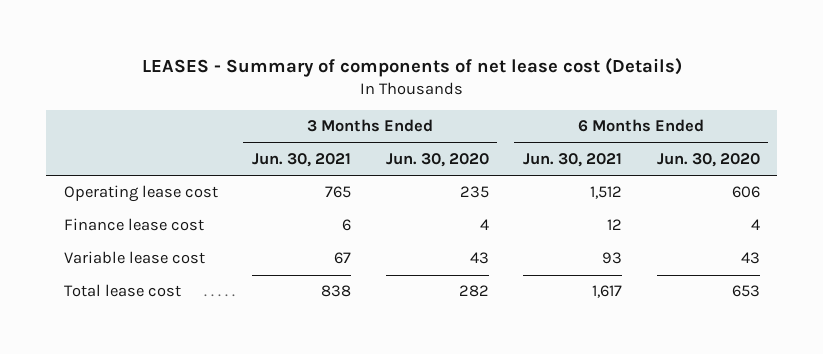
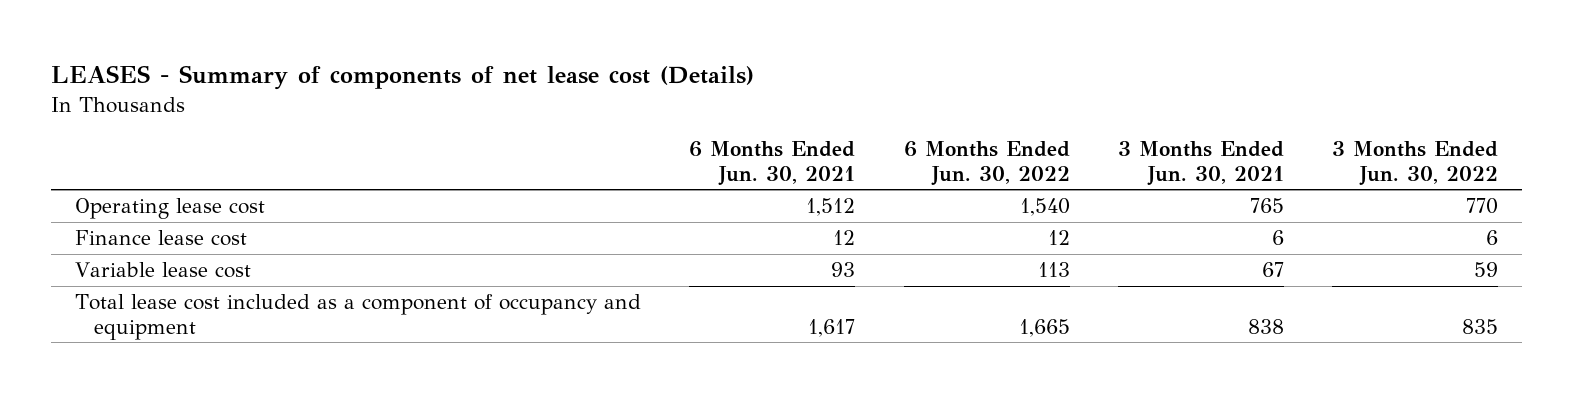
[385,152,489,167] Jun. 30, 2020 -> none
[656,152,760,167] Jun. 30, 2020 -> none
none -> [903,141,1070,186] 6 Months Ended Jun. 30, 2022
none -> [1332,141,1499,186] 3 Months Ended Jun. 30, 2022
[63,284,181,298] Total lease cost -> [74,294,641,340] Total lease cost included as a component of occupancy and equipment

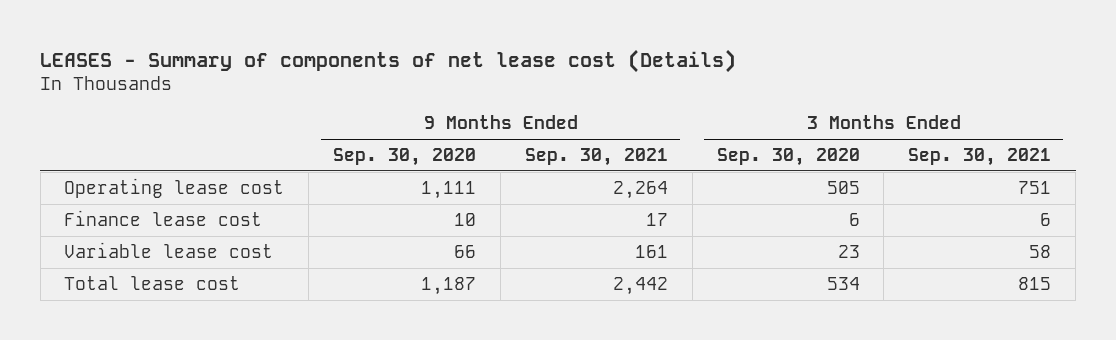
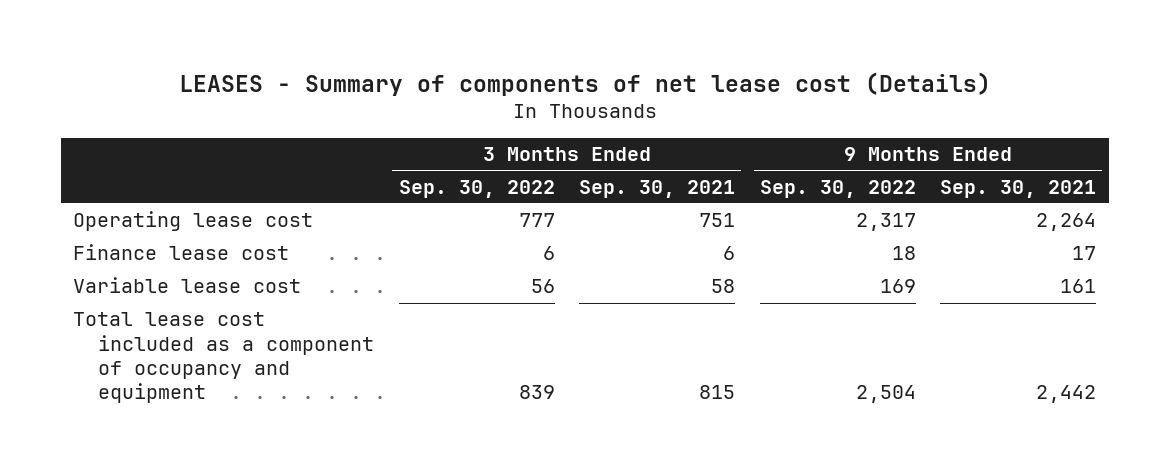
[333,148,477,167] Sep. 30, 2020 -> none
[716,148,860,167] Sep. 30, 2020 -> none
none -> [398,179,555,198] Sep. 30, 2022
none -> [759,179,916,198] Sep. 30, 2022
[64,275,241,290] Total lease cost -> [73,312,375,404] Total lease cost included as a component of occupancy and equipment

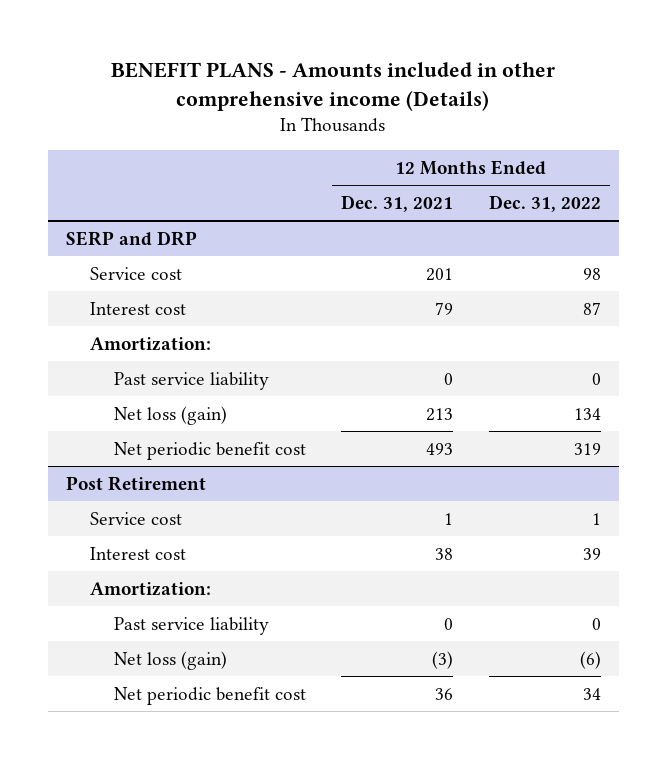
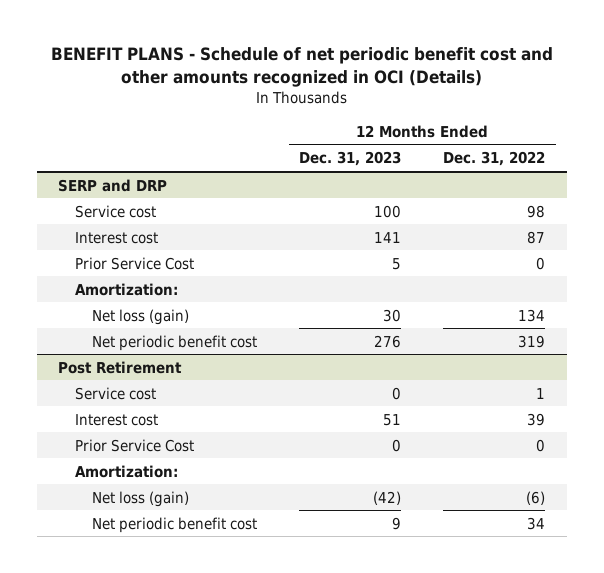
[111,61,556,111] BENEFIT PLANS - Amounts included in other comprehensive income (Details) -> [50,47,553,88] BENEFIT PLANS - Schedule of net periodic benefit cost and other amounts recognized in OCI (Details)
[341,194,454,212] Dec. 31, 2021 -> none
none -> [299,151,402,167] Dec. 31, 2023
none -> [75,256,195,270] Prior Service Cost
[113,371,269,390] Past service liability -> none
none -> [75,438,195,452] Prior Service Cost
[113,616,269,635] Past service liability -> none

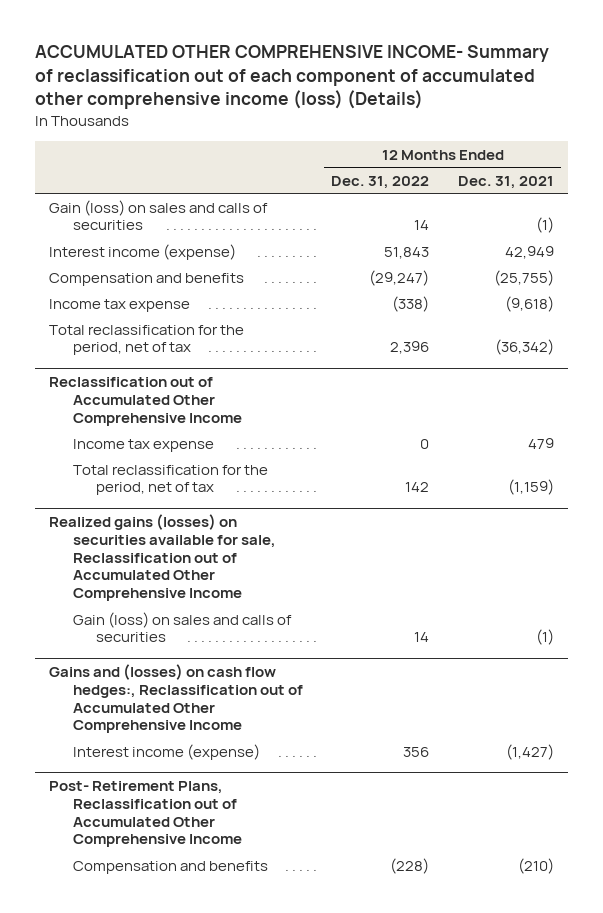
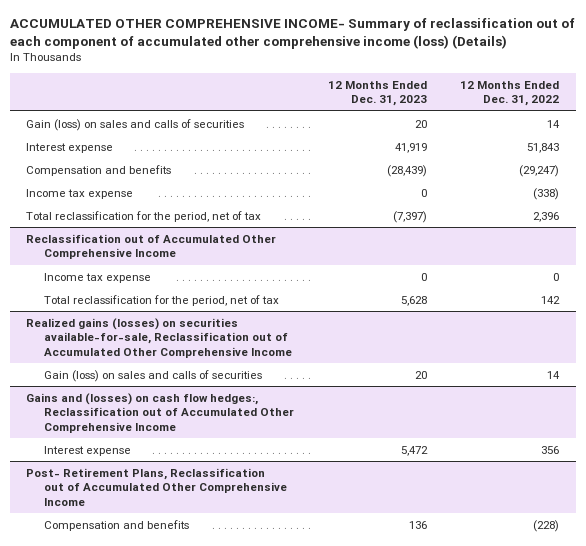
[457,175,554,189] Dec. 31, 2021 -> none
none -> [327,80,427,107] 12 Months Ended Dec. 31, 2023
[48,243,236,260] Interest income (expense) -> [26,142,114,153] Interest expense
[48,514,276,601] Realized gains (losses) on securities available for sale, Reclassification out of Accumulated Other Comprehensive Income -> [26,317,293,358] Realized gains (losses) on securities available-for-sale, Reclassification out of Accumulated Other Comprehensive Income
[72,743,260,760] Interest income (expense) -> [44,445,132,456] Interest expense

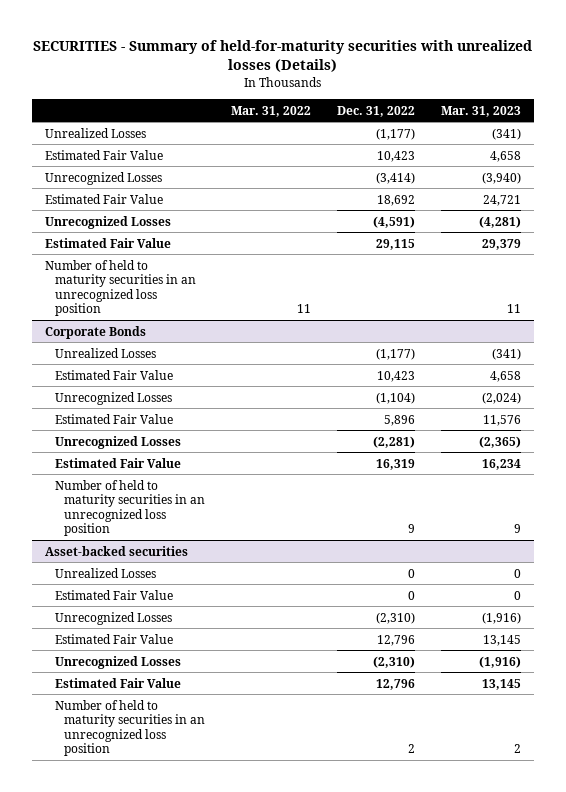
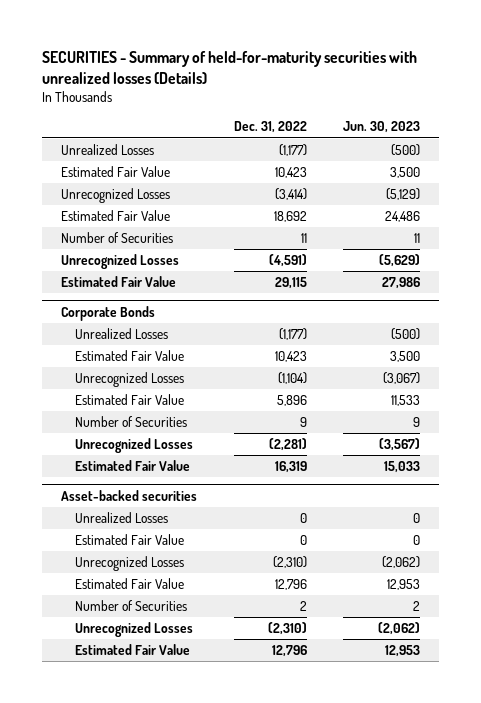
[230,105,311,117] Mar. 31, 2022 -> none
[440,105,521,117] Mar. 31, 2023 -> none
none -> [343,121,421,134] Jun. 30, 2023
none -> [60,232,173,244] Number of Securities
[45,259,196,317] Number of held to maturity securities in an unrecognized loss position -> none
none -> [74,416,187,428] Number of Securities
[54,479,205,537] Number of held to maturity securities in an unrecognized loss position -> none
none -> [74,600,187,612] Number of Securities
[54,699,205,757] Number of held to maturity securities in an unrecognized loss position -> none

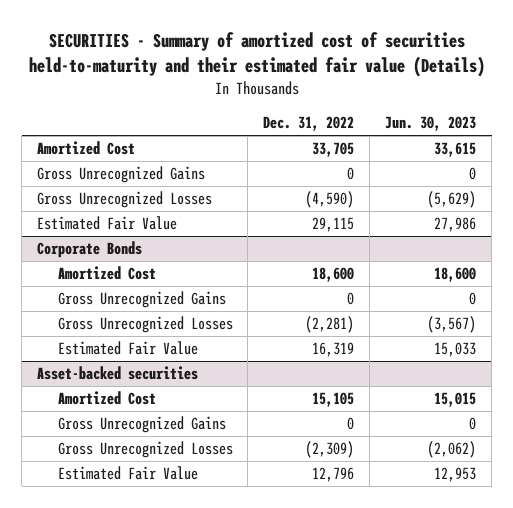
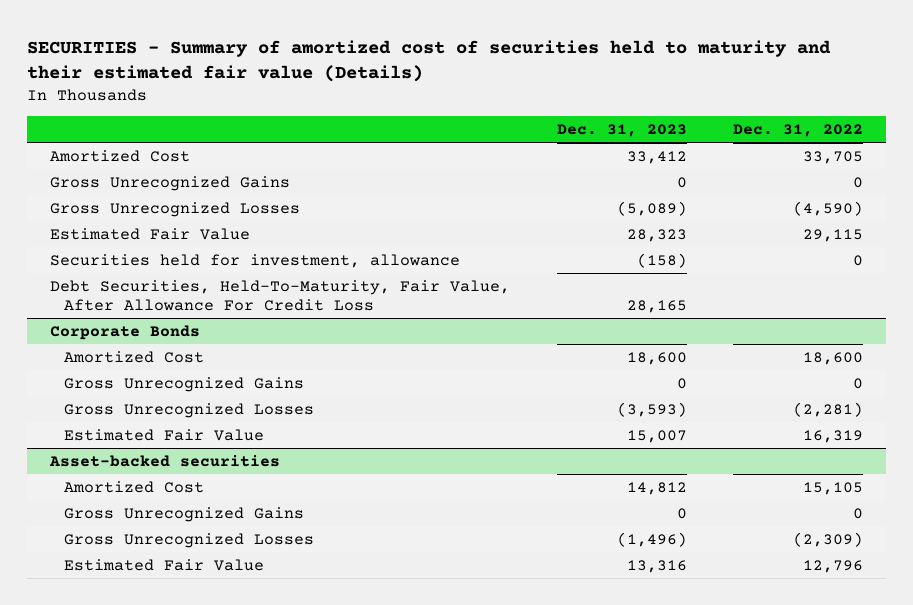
[28,31,485,77] SECURITIES - Summary of amortized cost of securities held-to-maturity and their estimated fair value (Details) -> [27,39,832,82] SECURITIES - Summary of amortized cost of securities held to maturity and their estimated fair value (Details)
[385,116,477,132] Jun. 30, 2023 -> none
none -> [556,124,687,138] Dec. 31, 2023
none -> [50,253,461,268] Securities held for investment, allowance
none -> [50,279,511,311] Debt Securities, Held-To-Maturity, Fair Value, After Allowance For Credit Loss

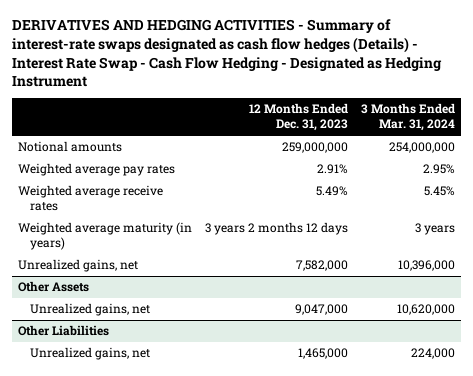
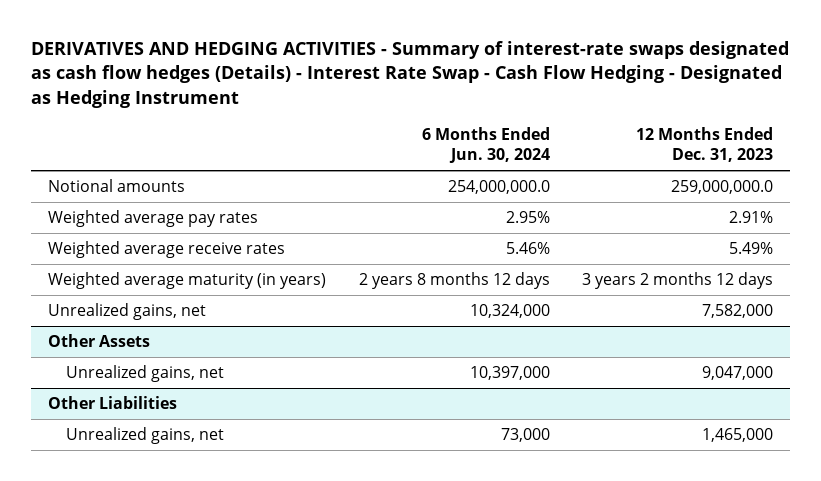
[360,103,455,132] 3 Months Ended Mar. 31, 2024 -> none
none -> [421,127,550,164] 6 Months Ended Jun. 30, 2024
[282,142,349,154] 259,000,000 -> [671,180,774,195] 259,000,000.0

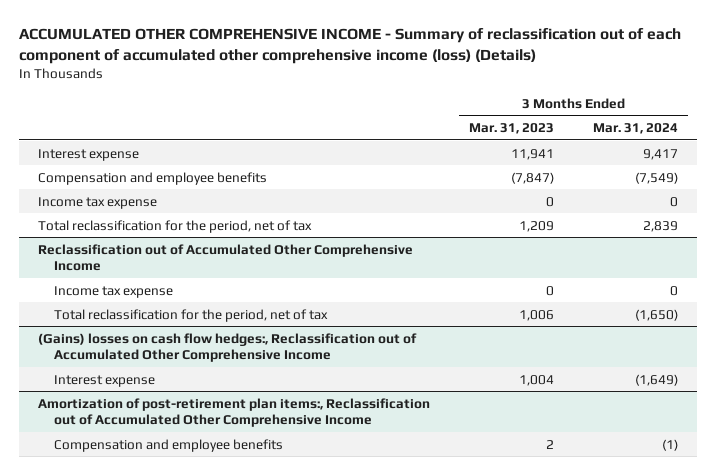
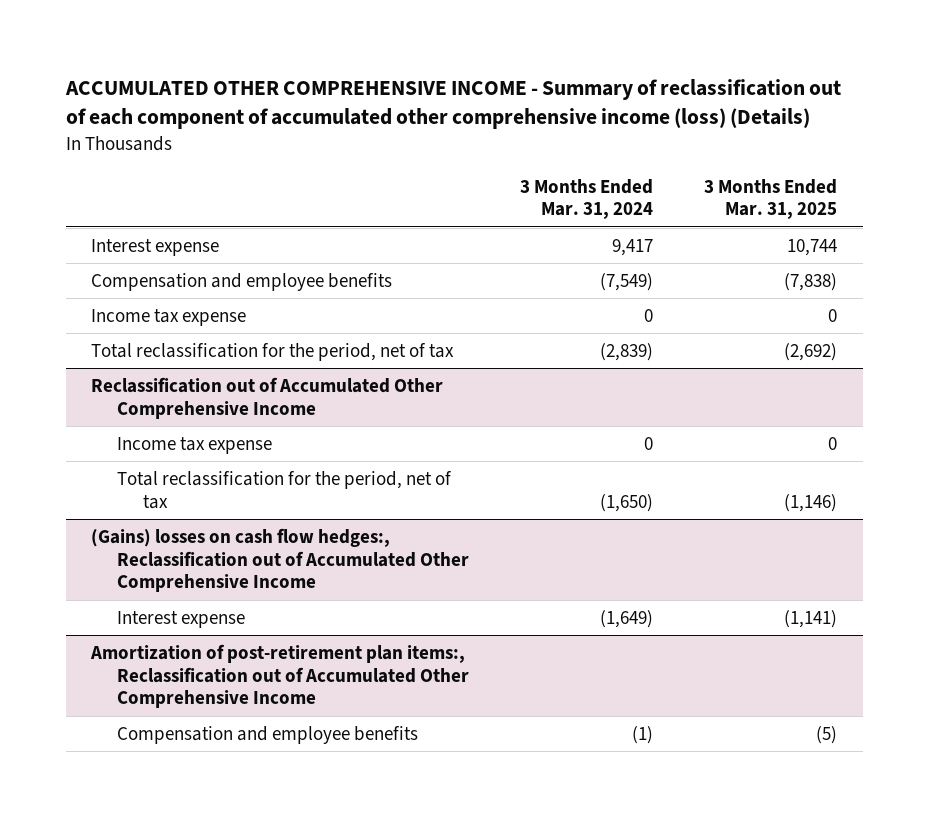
[469,123,555,135] Mar. 31, 2023 -> none
none -> [704,178,838,220] 3 Months Ended Mar. 31, 2025
[642,220,678,232] 2,839 -> [600,342,654,361] (2,839)

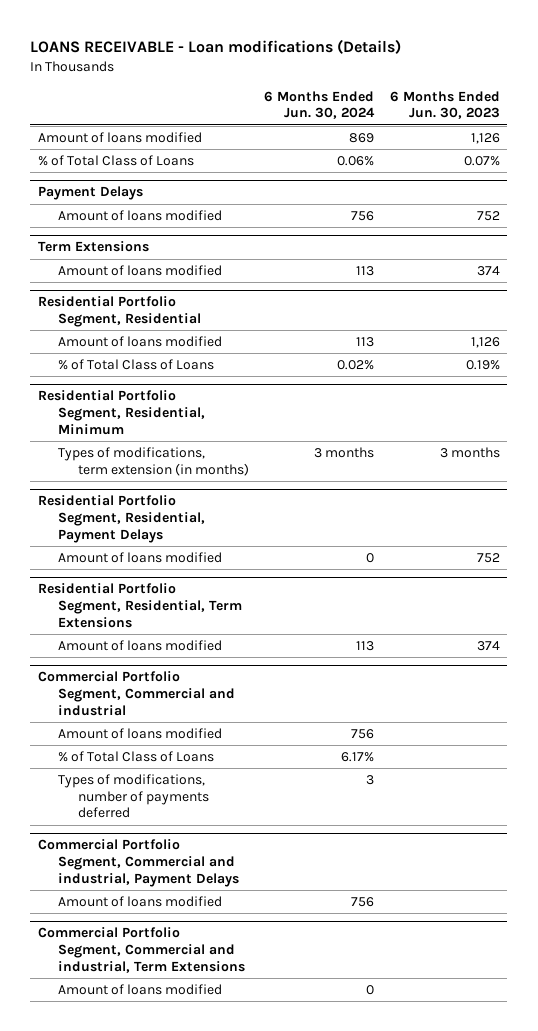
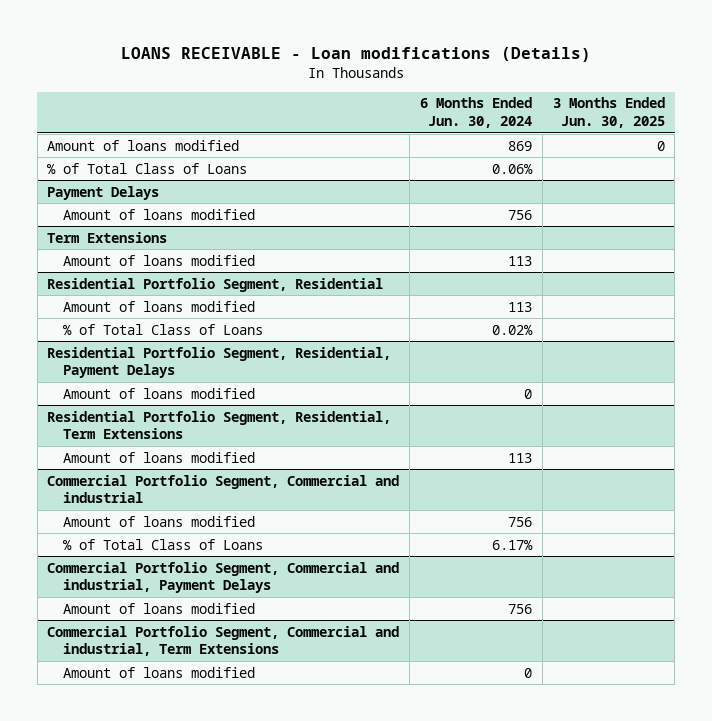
[389,90,500,120] 6 Months Ended Jun. 30, 2023 -> none
none -> [552,97,665,128] 3 Months Ended Jun. 30, 2025
[38,390,206,435] Residential Portfolio Segment, Residential, Minimum -> none
[58,447,249,476] Types of modifications, term extension (in months) -> none
[58,774,209,819] Types of modifications, number of payments deferred -> none

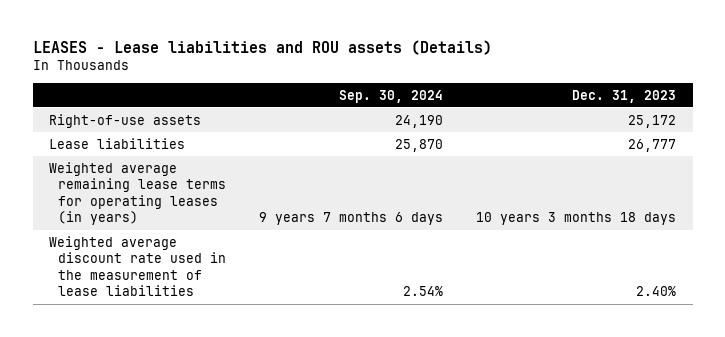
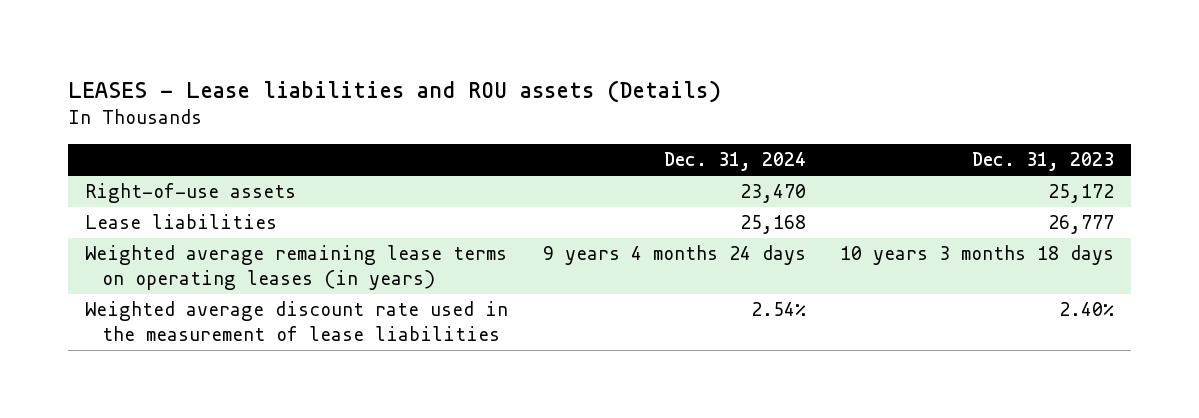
[339,89,444,103] Sep. 30, 2024 -> none
none -> [663,152,806,172] Dec. 31, 2024
[49,161,227,226] Weighted average remaining lease terms for operating leases (in years) -> [85,245,508,291] Weighted average remaining lease terms on operating leases (in years)

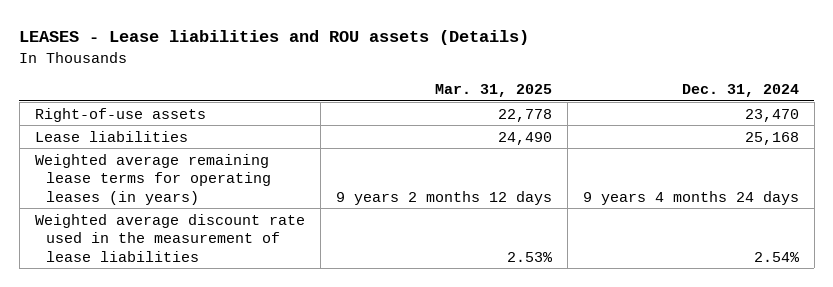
[972,152,1115,172] Dec. 31, 2023 -> none
none -> [434,84,552,98] Mar. 31, 2025
[85,245,508,291] Weighted average remaining lease terms on operating leases (in years) -> [34,153,271,205] Weighted average remaining lease terms for operating leases (in years)

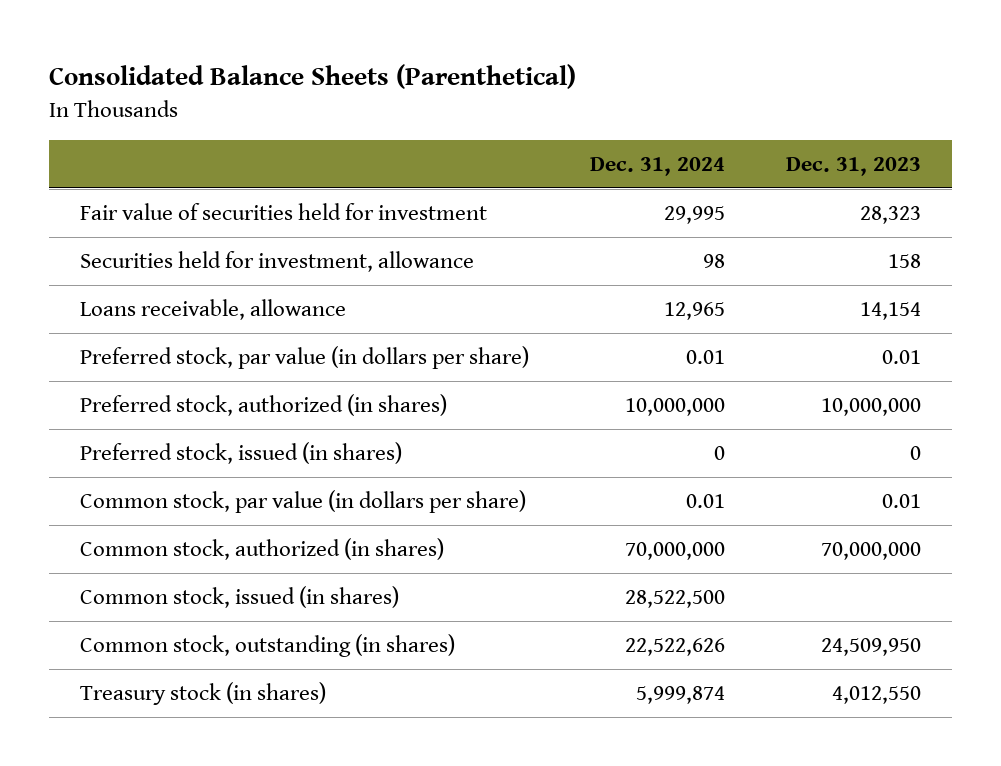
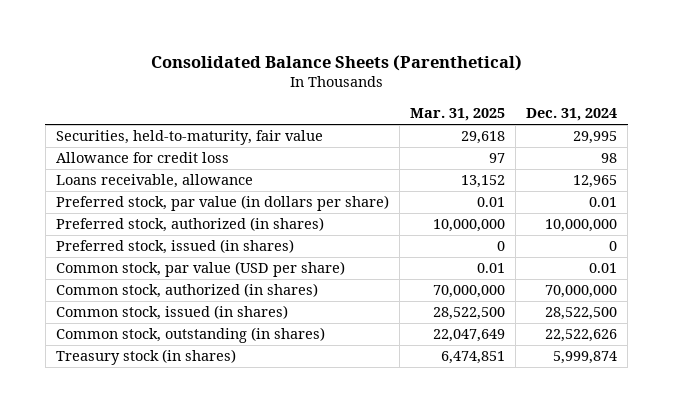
[785,157,921,177] Dec. 31, 2023 -> none
none -> [410,108,506,122] Mar. 31, 2025
[79,203,487,221] Fair value of securities held for investment -> [55,130,323,146] Securities, held-to-maturity, fair value
[79,251,474,273] Securities held for investment, allowance -> [55,152,229,164] Allowance for credit loss
[79,490,526,514] Common stock, par value (in dollars per share) -> [55,261,345,278] Common stock, par value (USD per share)

